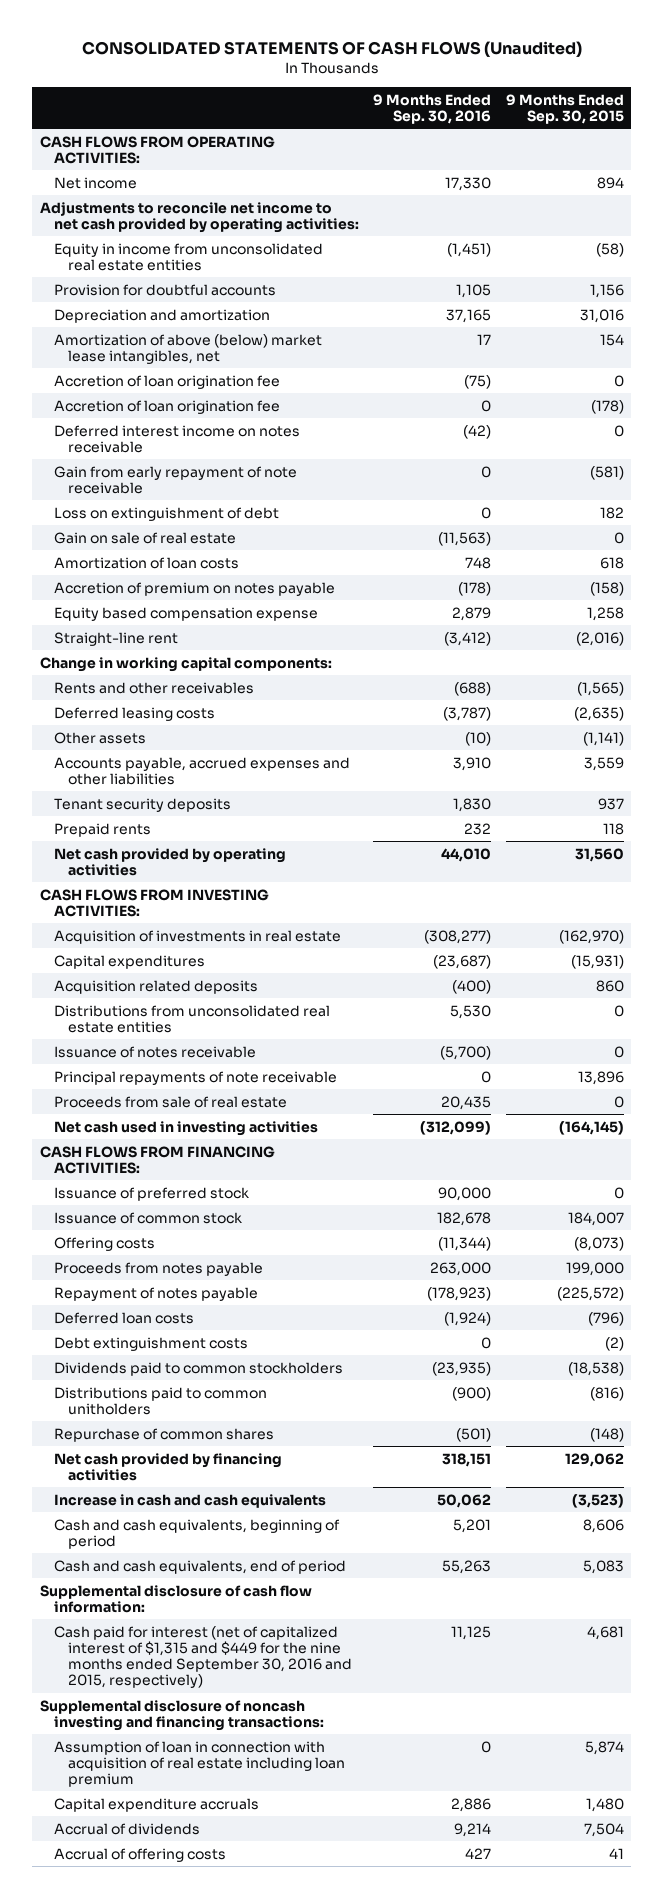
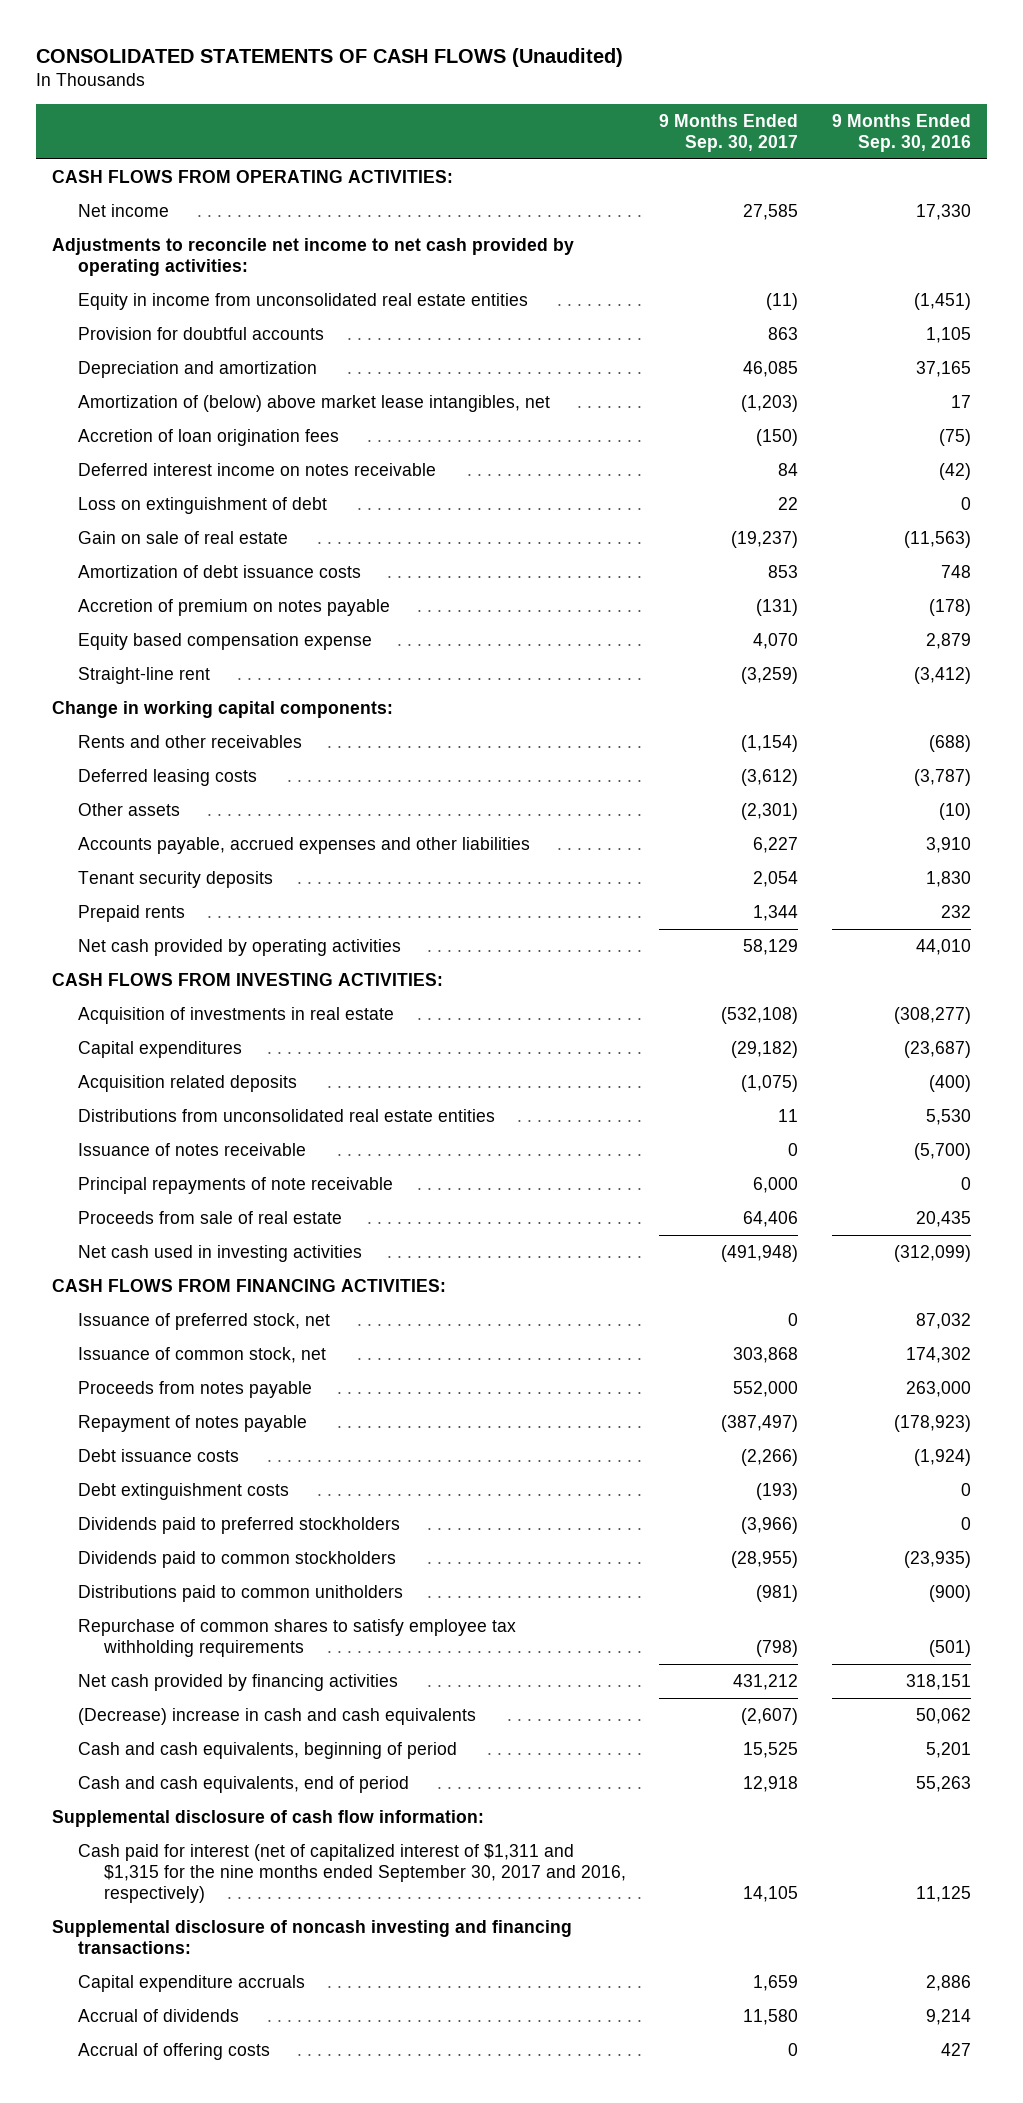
[506,93,625,125] 9 Months Ended Sep. 30, 2015 -> none
none -> [659,113,799,152] 9 Months Ended Sep. 30, 2017
[53,399,280,414] Accretion of loan origination fee -> none
[53,333,322,364] Amortization of above (below) market lease intangibles, net -> [77,394,550,412] Amortization of (below) above market lease intangibles, net
[53,374,280,389] Accretion of loan origination fee -> [77,428,339,446] Accretion of loan origination fees
[53,465,297,494] Gain from early repayment of note receivable -> none
[53,556,239,569] Amortization of loan costs -> [77,564,361,578] Amortization of debt issuance costs
[53,1236,155,1251] Offering costs -> none
[53,1186,249,1201] Issuance of preferred stock -> [77,1312,330,1330] Issuance of preferred stock, net
[438,1186,492,1201] 90,000 -> [915,1312,971,1329] 87,032
[53,1211,242,1224] Issuance of common stock -> [77,1346,326,1363] Issuance of common stock, net
[437,1211,492,1226] 182,678 -> [905,1346,971,1363] 174,302
[53,1311,194,1324] Deferred loan costs -> [77,1448,239,1462] Debt issuance costs
none -> [77,1516,400,1534] Dividends paid to preferred stockholders
[53,1427,274,1442] Repurchase of common shares -> [77,1618,516,1657] Repurchase of common shares to satisfy employee tax withholding requirements
[53,1493,326,1508] Increase in cash and cash equivalents -> [77,1707,476,1725] (Decrease) increase in cash and cash equivalents
[53,1625,352,1689] Cash paid for interest (net of capitalized interest of $1,315 and $449 for the nine months ended September 30, 2016 and 2015, respectively) -> [77,1843,626,1903] Cash paid for interest (net of capitalized interest of $1,311 and $1,315 for the nine months ended September 30, 2017 and 2016, respectively)
[53,1740,345,1788] Assumption of loan in connection with acquisition of real estate including loan premium -> none

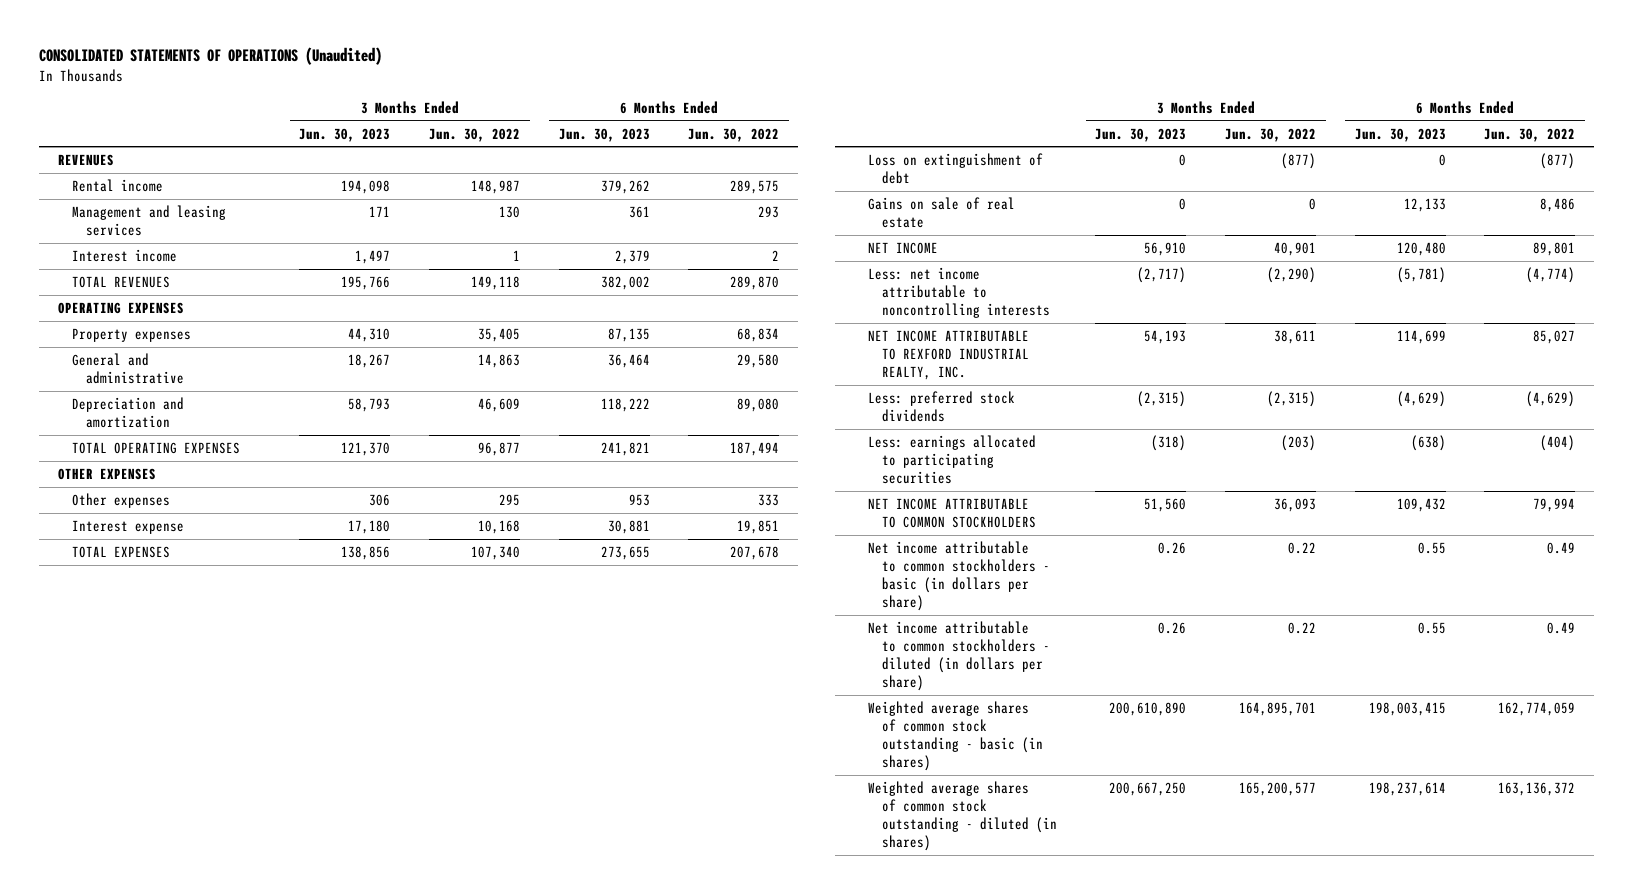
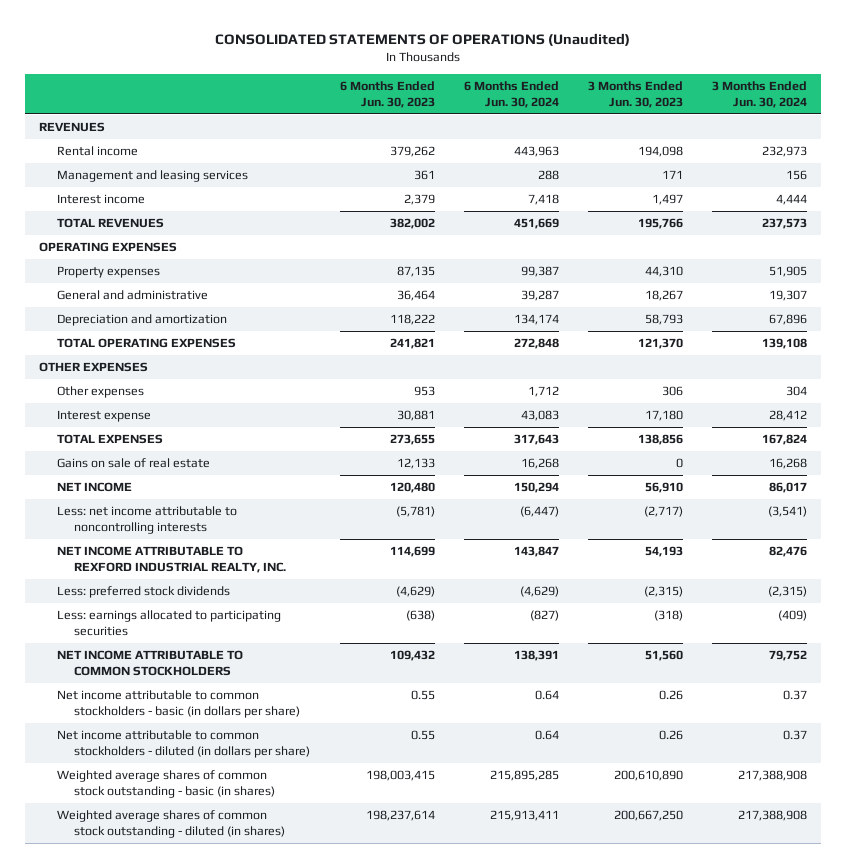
[428,127,520,142] Jun. 30, 2022 -> none
[688,127,780,142] Jun. 30, 2022 -> none
none -> [463,81,559,108] 6 Months Ended Jun. 30, 2024
none -> [711,81,807,108] 3 Months Ended Jun. 30, 2024
[867,152,1043,184] Loss on extinguishment of debt -> none

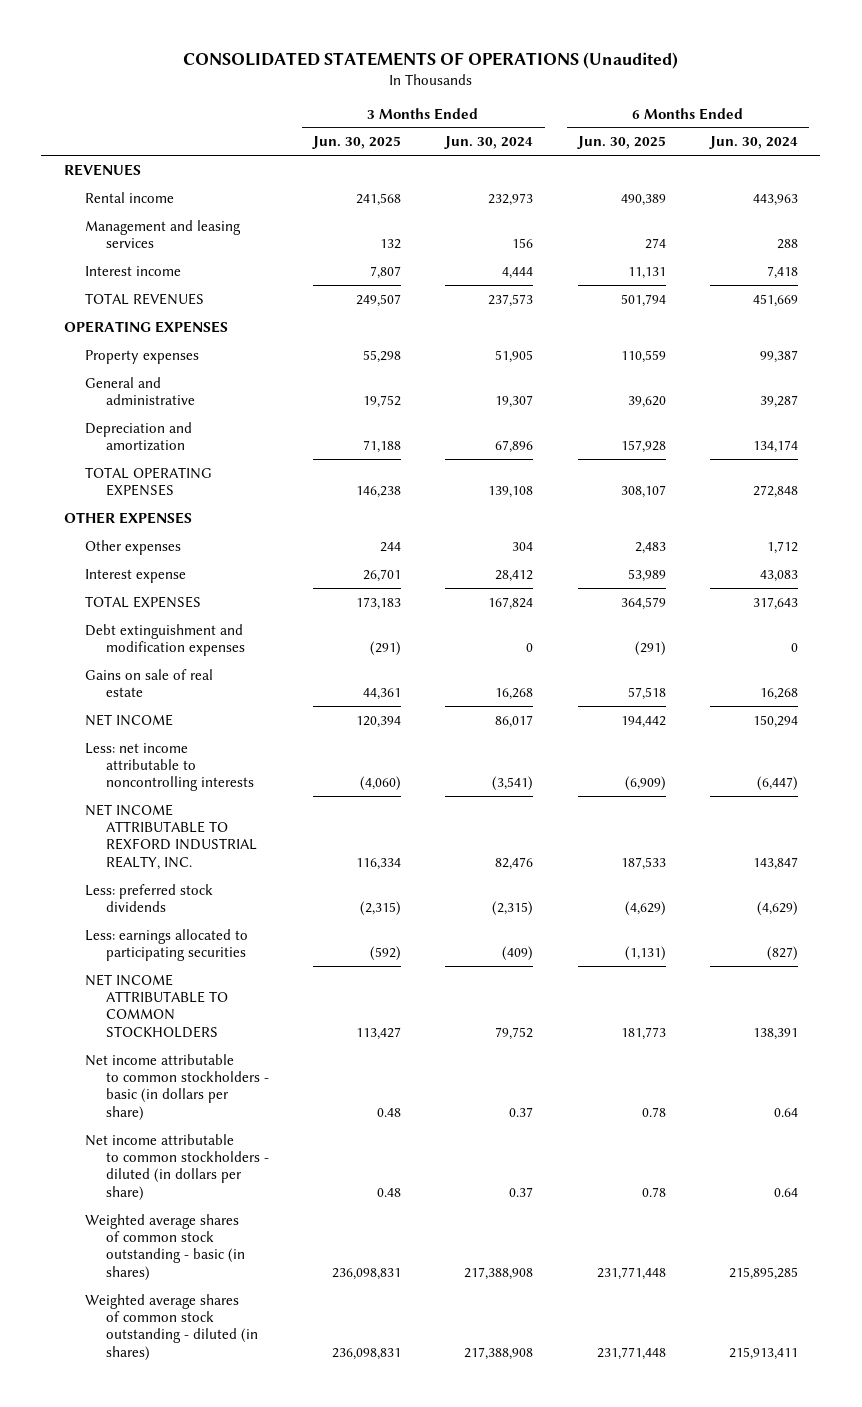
[339,81,435,108] 6 Months Ended Jun. 30, 2023 -> none
[587,81,683,108] 3 Months Ended Jun. 30, 2023 -> none
none -> [312,136,402,150] Jun. 30, 2025
none -> [576,136,666,150] Jun. 30, 2025
none -> [84,623,245,657] Debt extinguishment and modification expenses

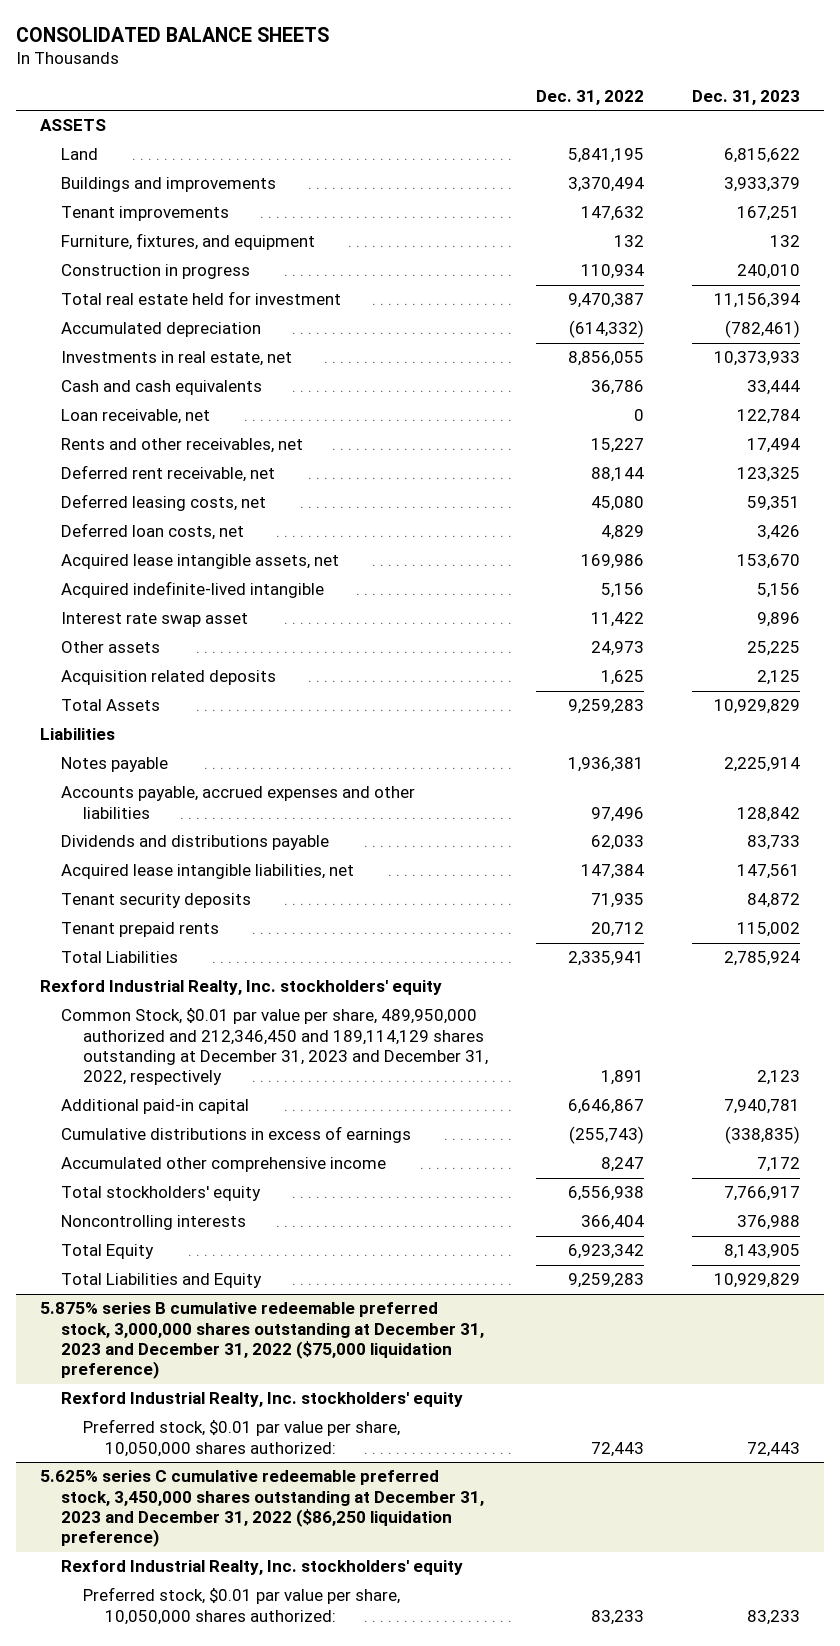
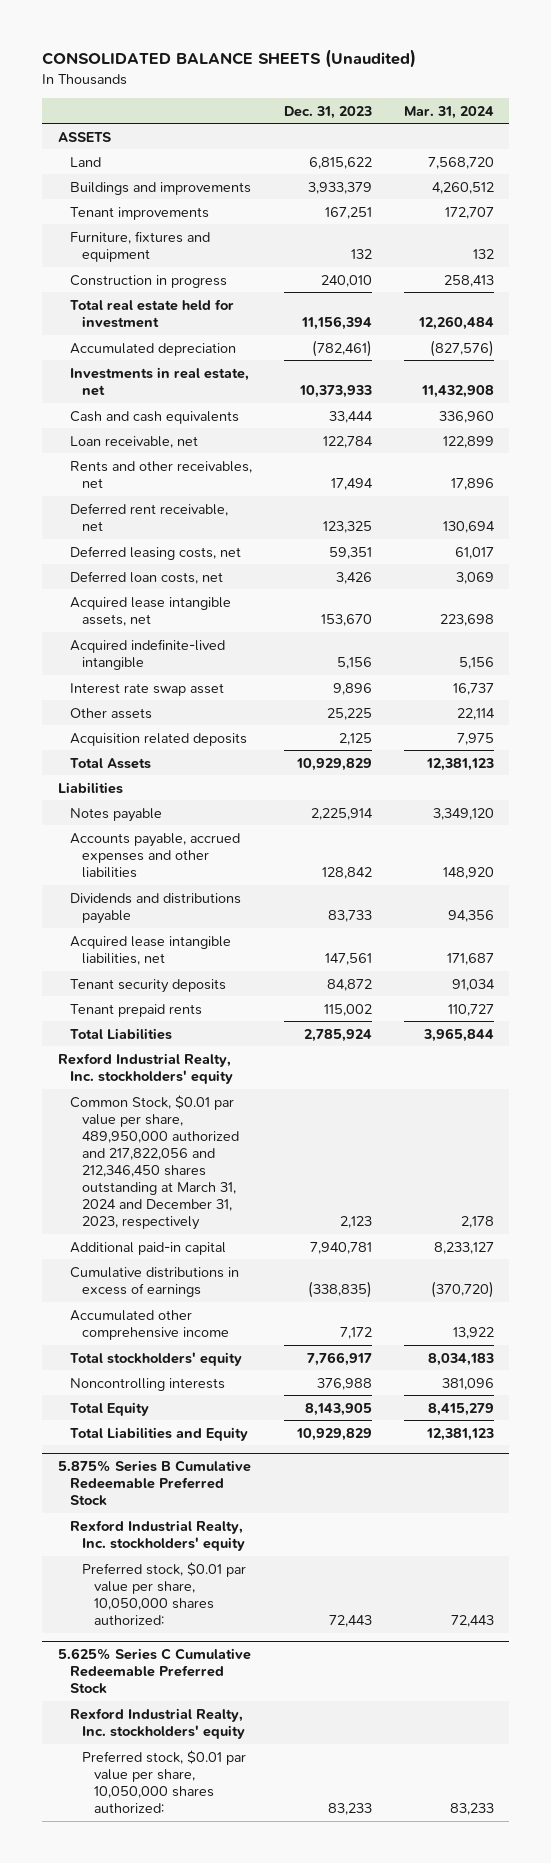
[15,26,329,42] CONSOLIDATED BALANCE SHEETS -> [41,49,416,69] CONSOLIDATED BALANCE SHEETS (Unaudited)
[535,89,644,105] Dec. 31, 2022 -> none
none -> [403,105,494,119] Mar. 31, 2024
[61,233,316,251] Furniture, fixtures, and equipment -> [69,230,210,262] Furniture, fixtures and equipment
[61,1008,489,1086] Common Stock, $0.01 par value per share, 489,950,000 authorized and 212,346,450 and 189,114,129 shares outstanding at December 31, 2023 and December 31, 2022, respectively -> [69,1094,240,1231] Common Stock, $0.01 par value per share, 489,950,000 authorized and 217,822,056 and 212,346,450 shares outstanding at March 31, 2024 and December 31, 2023, respectively
[39,1302,485,1380] 5.875% series B cumulative redeemable preferred stock, 3,000,000 shares outstanding at December 31, 2023 and December 31, 2022 ($75,000 liquidation preference) -> [57,1460,251,1507] 5.875% Series B Cumulative Redeemable Preferred Stock
[39,1470,485,1548] 5.625% series C cumulative redeemable preferred stock, 3,450,000 shares outstanding at December 31, 2023 and December 31, 2022 ($86,250 liquidation preference) -> [57,1648,251,1695] 5.625% Series C Cumulative Redeemable Preferred Stock

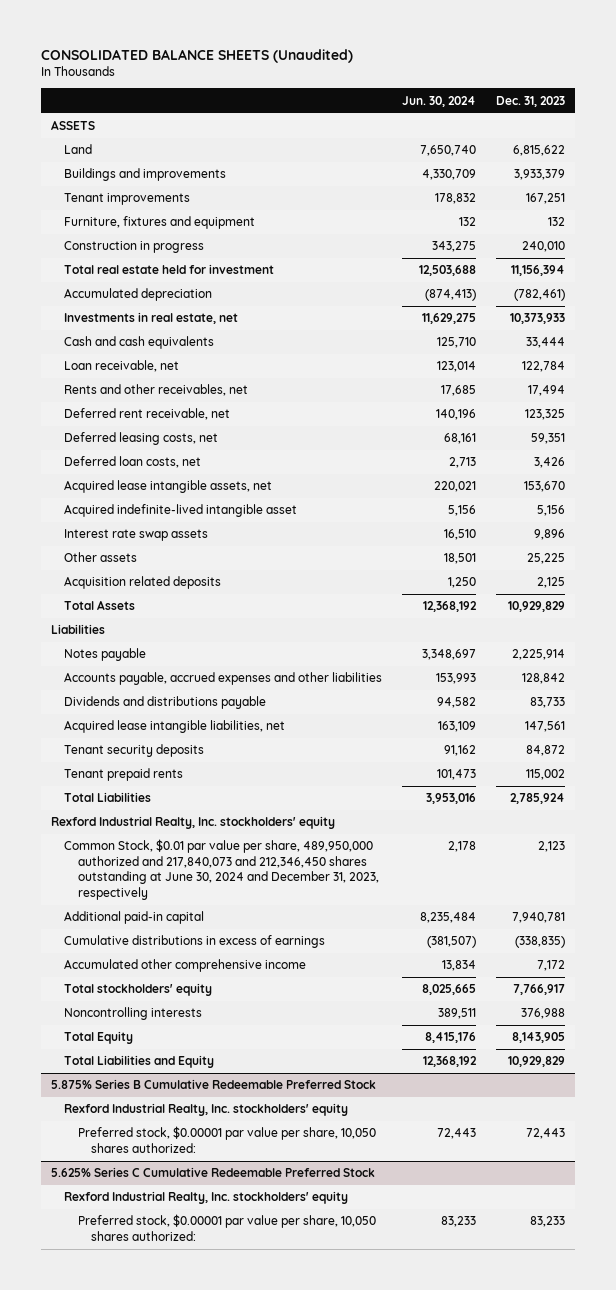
[403,105,494,119] Mar. 31, 2024 -> none
none -> [402,95,477,107] Jun. 30, 2024
[69,638,225,670] Acquired indefinite-lived intangible -> [64,504,298,518] Acquired indefinite-lived intangible asset
[69,682,224,696] Interest rate swap asset -> [64,529,209,542] Interest rate swap assets
[69,1094,240,1231] Common Stock, $0.01 par value per share, 489,950,000 authorized and 217,822,056 and 212,346,450 shares outstanding at March 31, 2024 and December 31, 2023, respectively -> [64,839,379,900] Common Stock, $0.01 par value per share, 489,950,000 authorized and 217,840,073 and 212,346,450 shares outstanding at June 30, 2024 and December 31, 2023, respectively
[82,1561,247,1625] Preferred stock, $0.01 par value per share, 10,050,000 shares authorized: -> [77,1126,376,1153] Preferred stock, $0.00001 par value per share, 10,050 shares authorized:
[82,1749,247,1813] Preferred stock, $0.01 par value per share, 10,050,000 shares authorized: -> [77,1214,376,1241] Preferred stock, $0.00001 par value per share, 10,050 shares authorized:

